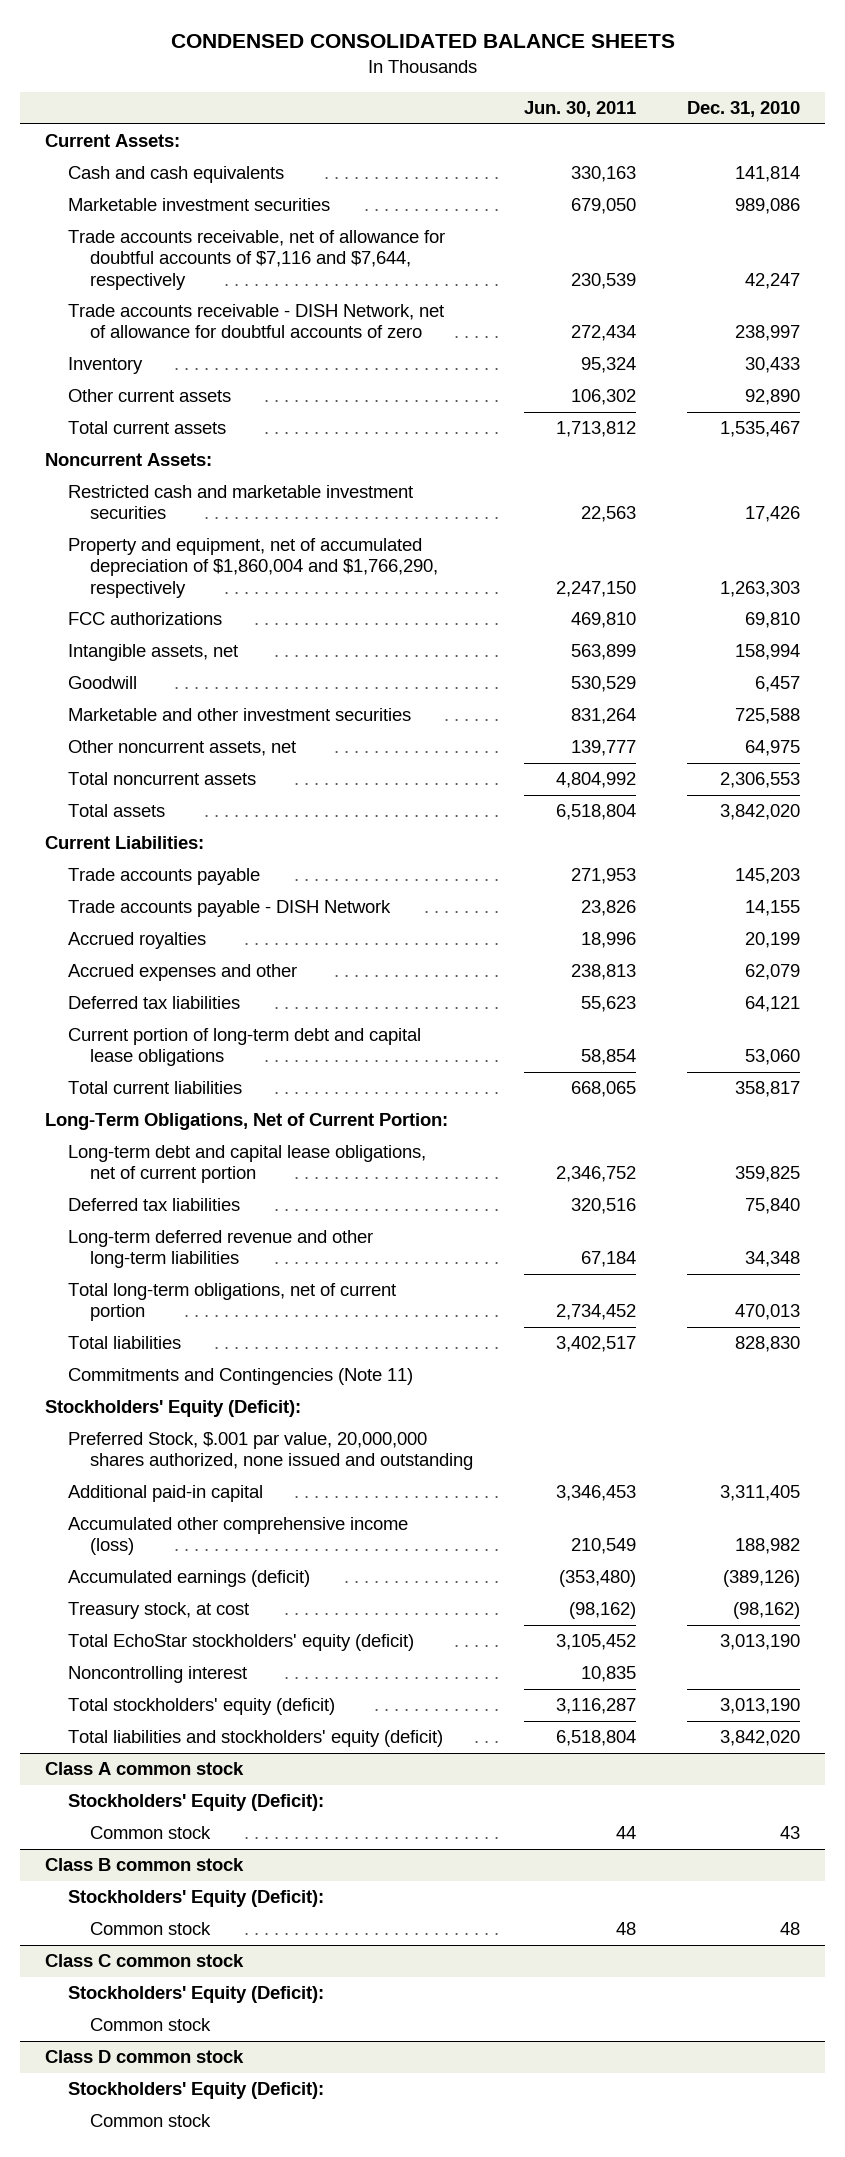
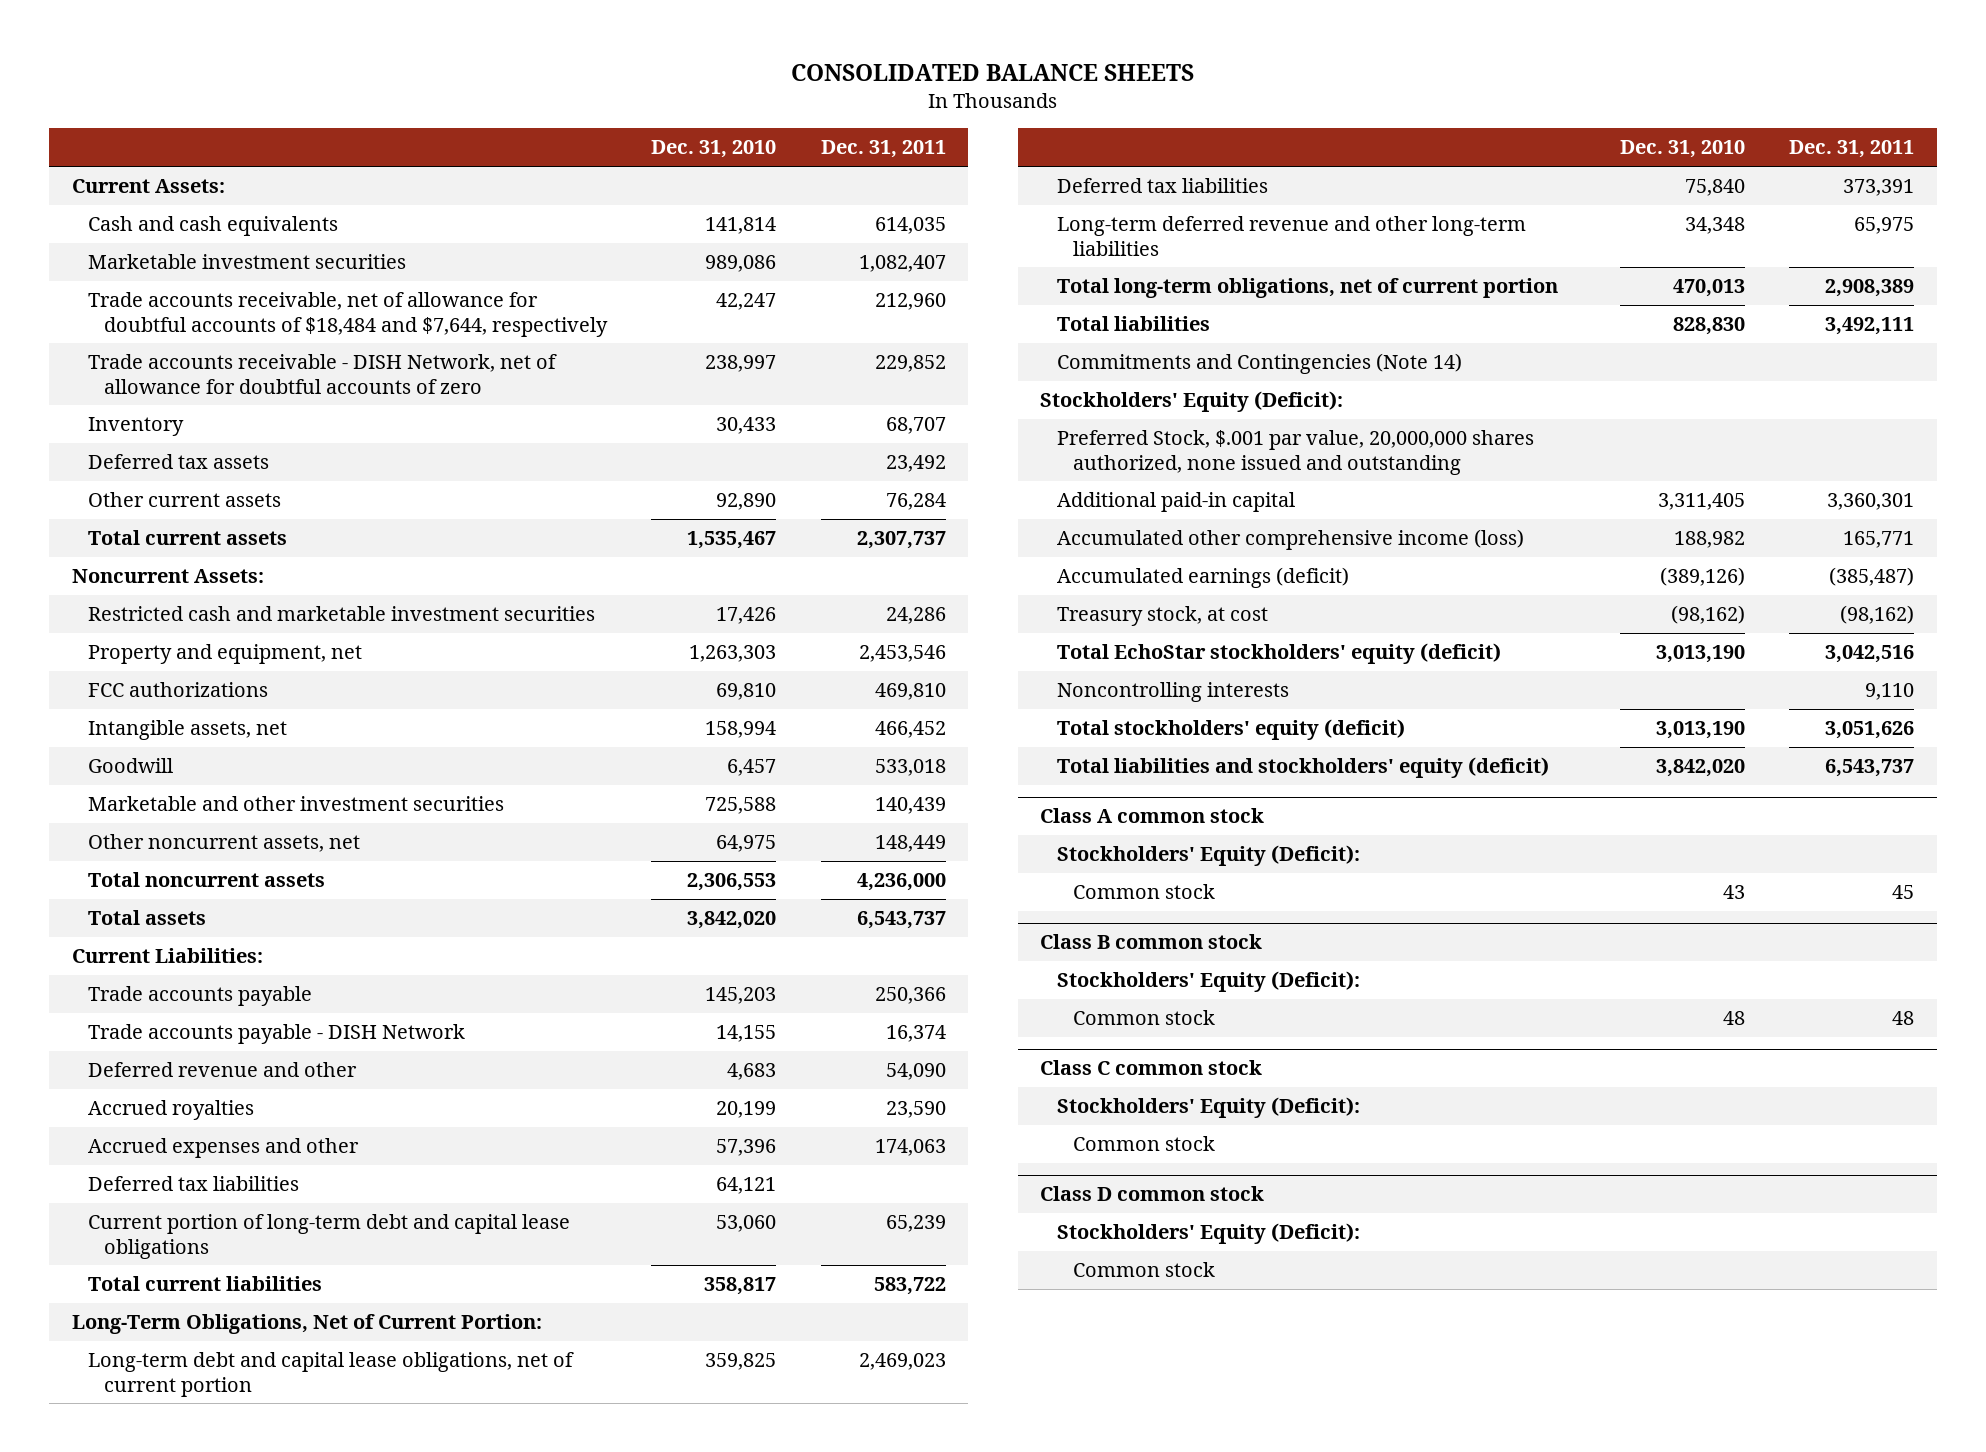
[170,34,675,49] CONDENSED CONSOLIDATED BALANCE SHEETS -> [791,63,1195,81] CONSOLIDATED BALANCE SHEETS
[524,101,637,118] Jun. 30, 2011 -> none
none -> [820,140,946,159] Dec. 31, 2011
[67,230,445,290] Trade accounts receivable, net of allowance for doubtful accounts of $7,116 and $7,644, respectively -> [87,292,608,337] Trade accounts receivable, net of allowance for doubtful accounts of $18,484 and $7,644, respectively
none -> [87,454,269,470] Deferred tax assets
[67,538,439,598] Property and equipment, net of accumulated depreciation of $1,860,004 and $1,766,290, respectively -> [87,644,362,665] Property and equipment, net
none -> [87,1062,357,1078] Deferred revenue and other
[745,964,801,981] 62,079 -> [716,1139,777,1157] 57,396
[67,1368,413,1386] Commitments and Contingencies (Note 11) -> [1056,353,1462,375] Commitments and Contingencies (Note 14)
[67,1666,247,1684] Noncontrolling interest -> [1056,682,1289,703] Noncontrolling interests

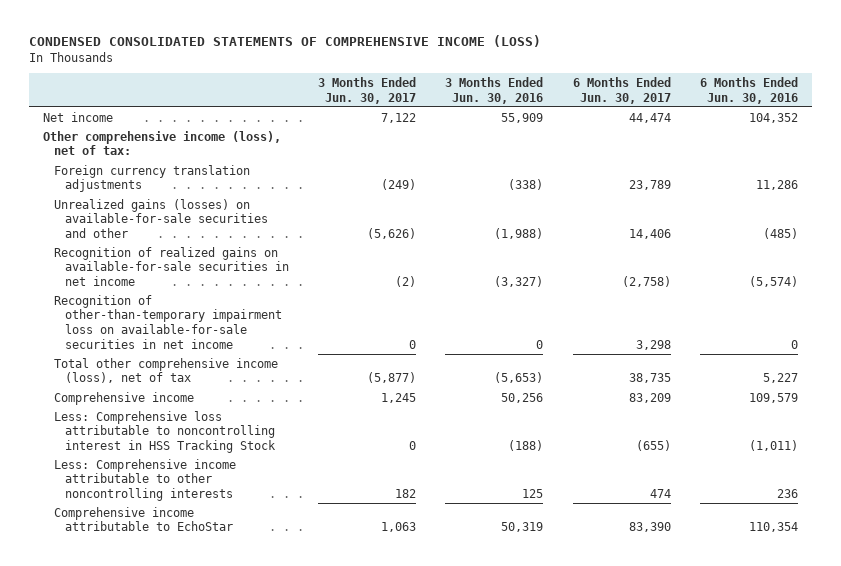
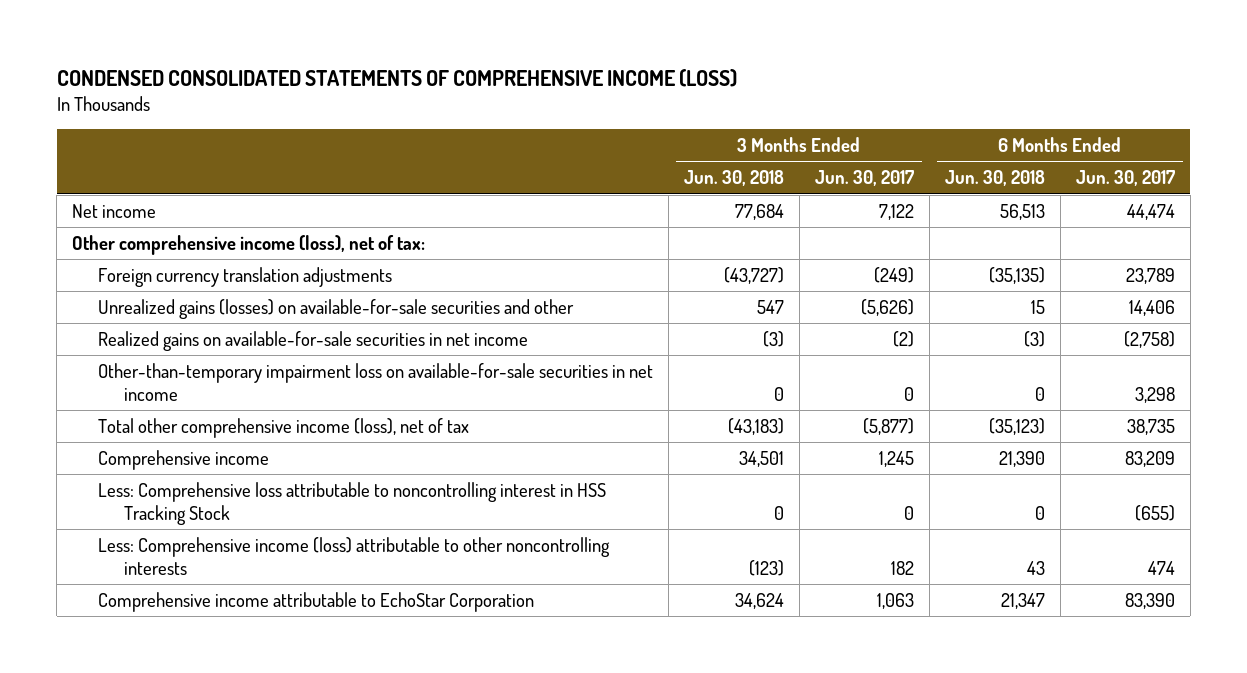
[445,76,544,104] 3 Months Ended Jun. 30, 2016 -> none
[699,76,798,104] 6 Months Ended Jun. 30, 2016 -> none
none -> [683,170,784,187] Jun. 30, 2018
none -> [944,170,1045,187] Jun. 30, 2018
[54,246,290,287] Recognition of realized gains on available-for-sale securities in net income -> [98,330,529,351] Realized gains on available-for-sale securities in net income
[54,294,283,350] Recognition of other-than-temporary impairment loss on available-for-sale securities in net income -> [98,362,654,401] Other-than-temporary impairment loss on available-for-sale securities in net income
[54,458,237,502] Less: Comprehensive income attributable to other noncontrolling interests -> [98,536,611,575] Less: Comprehensive income (loss) attributable to other noncontrolling interests
[54,506,234,532] Comprehensive income attributable to EchoStar -> [98,591,535,612] Comprehensive income attributable to EchoStar Corporation

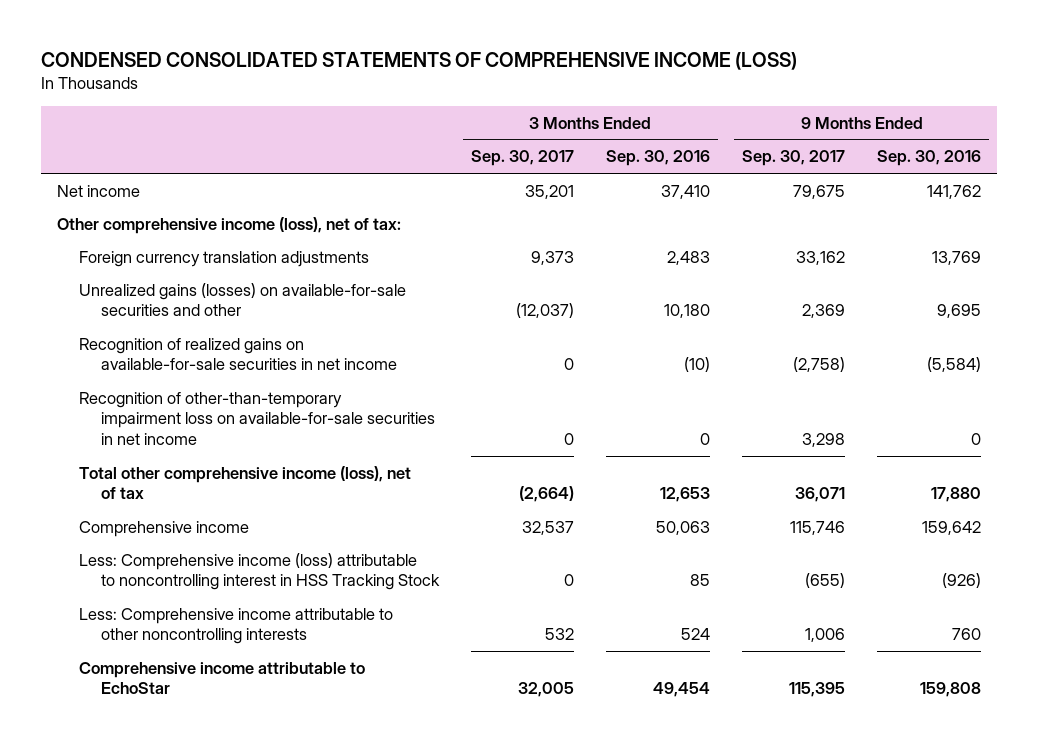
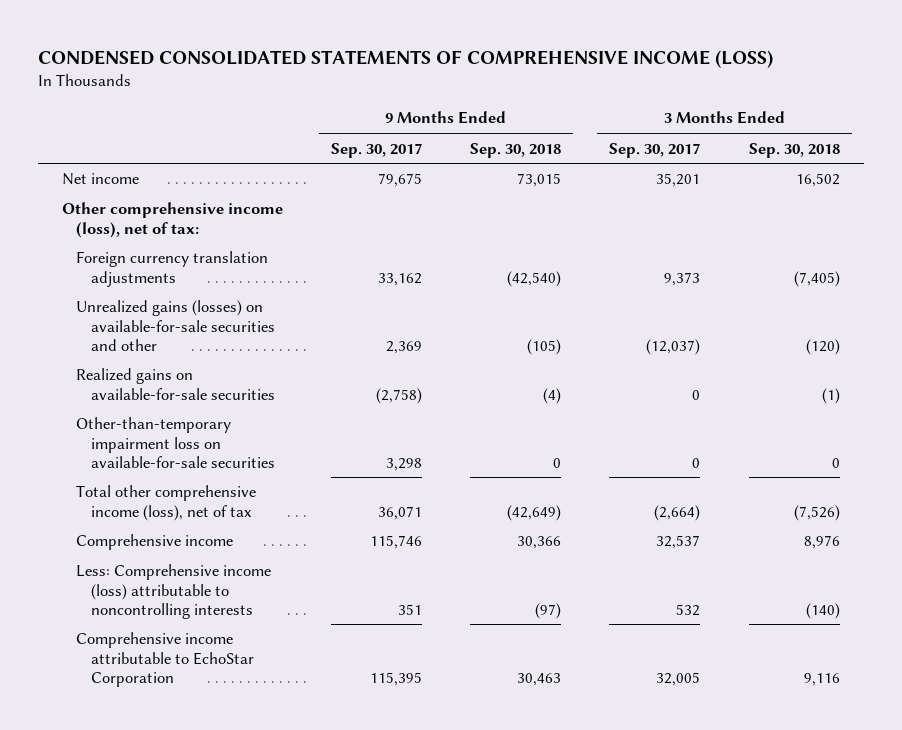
[605,150,710,167] Sep. 30, 2016 -> none
[877,150,982,167] Sep. 30, 2016 -> none
none -> [470,142,562,158] Sep. 30, 2018
none -> [748,142,840,158] Sep. 30, 2018
[78,337,397,371] Recognition of realized gains on available-for-sale securities in net income -> [76,368,275,400] Realized gains on available-for-sale securities
[78,391,435,445] Recognition of other-than-temporary impairment loss on available-for-sale securities in net income -> [76,417,275,468] Other-than-temporary impairment loss on available-for-sale securities
[78,552,440,591] Less: Comprehensive income (loss) attributable to noncontrolling interest in HSS Tracking Stock -> none
[78,607,393,645] Less: Comprehensive income attributable to other noncontrolling interests -> [76,564,272,619] Less: Comprehensive income (loss) attributable to noncontrolling interests
[805,628,846,643] 1,006 -> [398,603,423,615] 351
[78,661,365,695] Comprehensive income attributable to EchoStar -> [76,632,254,687] Comprehensive income attributable to EchoStar Corporation

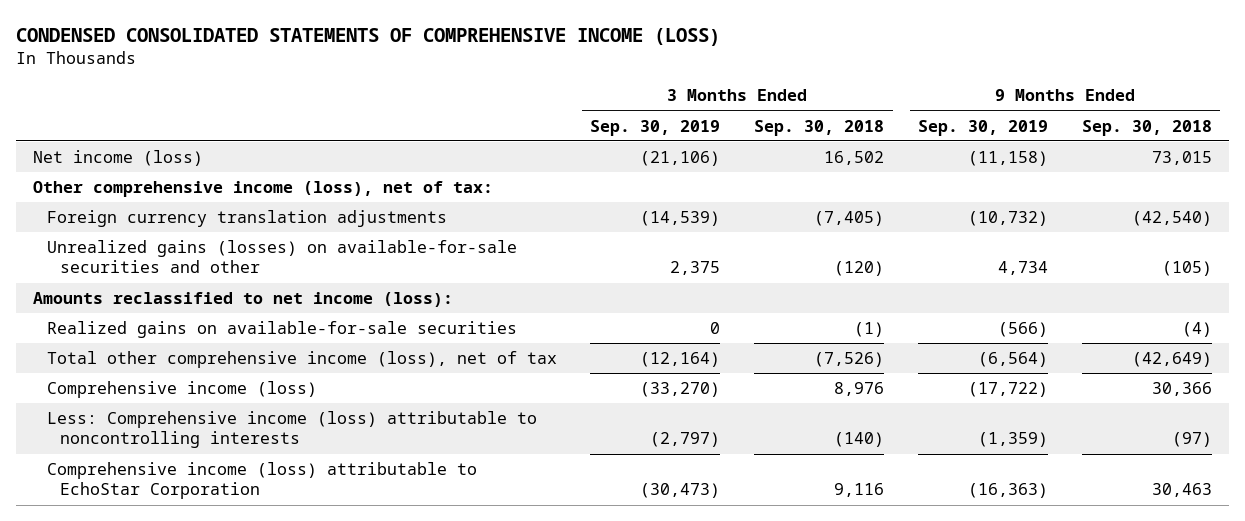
[331,142,423,158] Sep. 30, 2017 -> none
[609,142,701,158] Sep. 30, 2017 -> none
none -> [590,119,721,136] Sep. 30, 2019
none -> [918,119,1049,136] Sep. 30, 2019
[62,173,140,186] Net income -> [33,150,204,167] Net income (loss)
none -> [33,292,454,308] Amounts reclassified to net income (loss):
[76,417,275,468] Other-than-temporary impairment loss on available-for-sale securities -> none
[76,534,234,551] Comprehensive income -> [46,381,317,399] Comprehensive income (loss)
[76,632,254,687] Comprehensive income attributable to EchoStar Corporation -> [46,462,477,500] Comprehensive income (loss) attributable to EchoStar Corporation

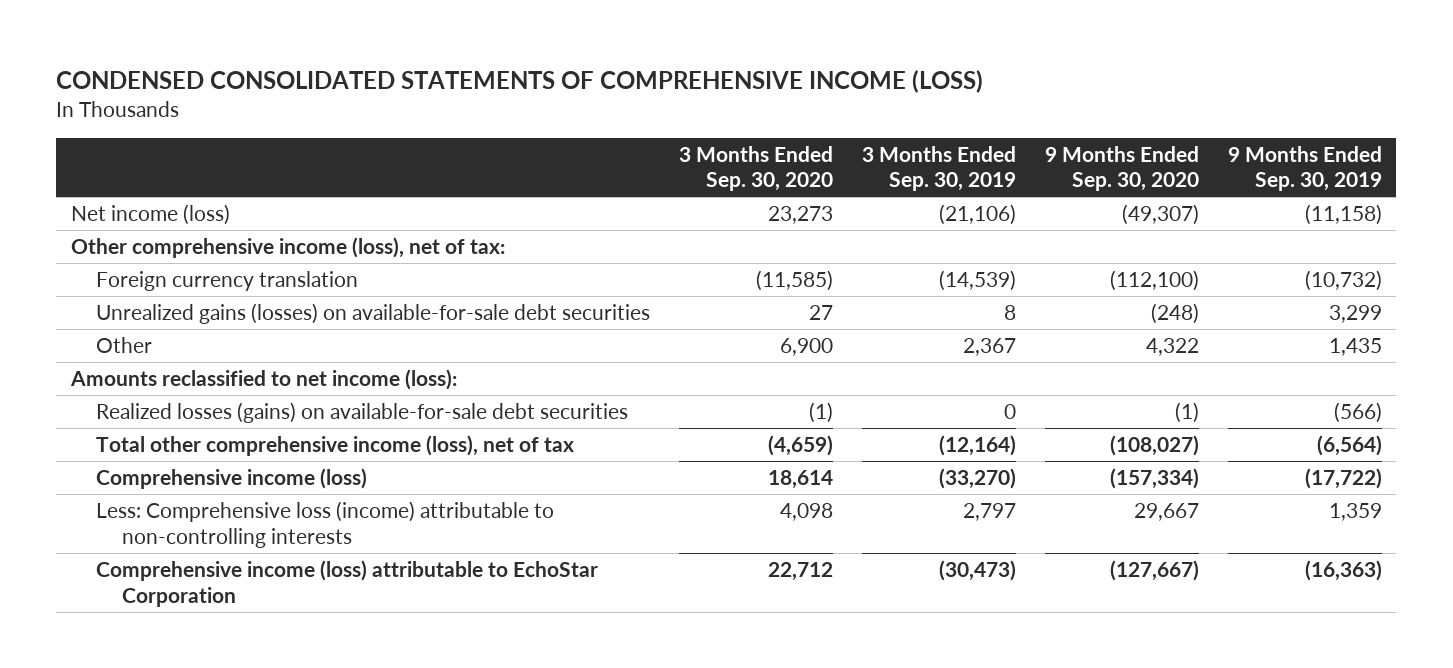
[754,119,885,136] Sep. 30, 2018 -> none
[1081,119,1212,136] Sep. 30, 2018 -> none
none -> [679,145,834,192] 3 Months Ended Sep. 30, 2020
none -> [1044,145,1199,192] 9 Months Ended Sep. 30, 2020
[46,210,447,228] Foreign currency translation adjustments -> [96,271,359,292] Foreign currency translation
[46,240,517,274] Unrealized gains (losses) on available-for-sale securities and other -> [96,303,651,325] Unrealized gains (losses) on available-for-sale debt securities
[670,261,721,276] 2,375 -> [1004,305,1017,321] 8
[998,261,1049,276] 4,734 -> [1328,305,1382,324] 3,299
none -> [96,337,153,354] Other
[46,321,517,339] Realized gains on available-for-sale securities -> [96,402,629,424] Realized losses (gains) on available-for-sale debt securities
[46,411,537,449] Less: Comprehensive income (loss) attributable to noncontrolling interests -> [96,501,555,548] Less: Comprehensive loss (income) attributable to non-controlling interests
[650,432,721,448] (2,797) -> [963,503,1017,522] 2,797
[978,432,1049,448] (1,359) -> [1328,503,1382,522] 1,359

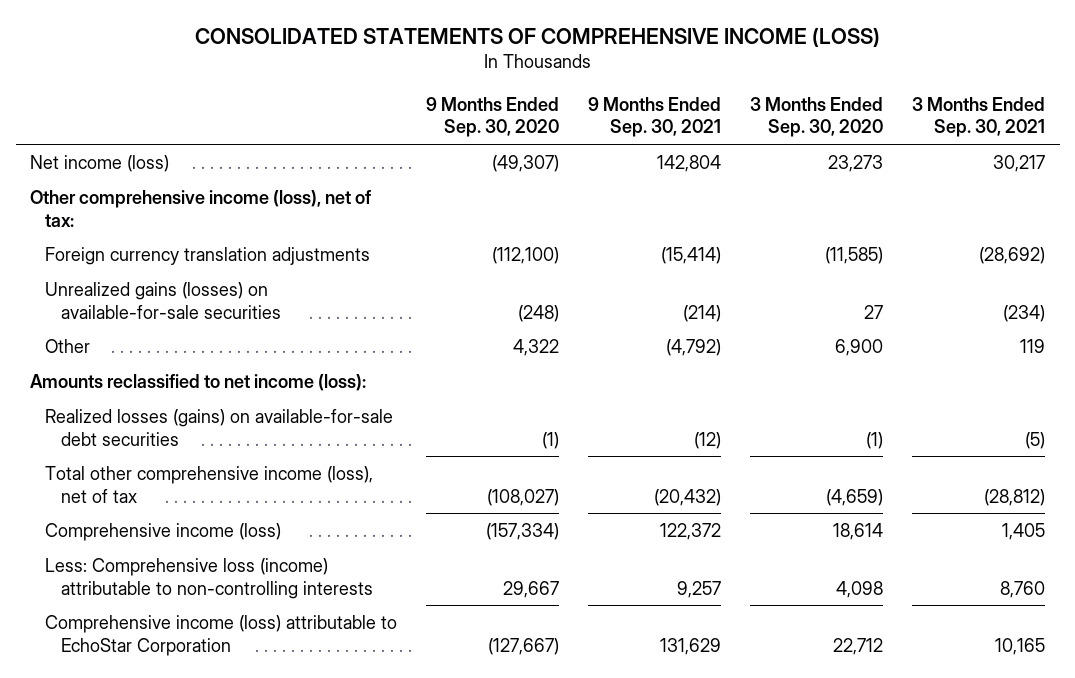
[56,69,984,93] CONDENSED CONSOLIDATED STATEMENTS OF COMPREHENSIVE INCOME (LOSS) -> [194,26,880,47] CONSOLIDATED STATEMENTS OF COMPREHENSIVE INCOME (LOSS)
[862,145,1017,192] 3 Months Ended Sep. 30, 2019 -> none
[1227,145,1382,192] 9 Months Ended Sep. 30, 2019 -> none
none -> [588,96,722,138] 9 Months Ended Sep. 30, 2021
none -> [912,96,1046,138] 3 Months Ended Sep. 30, 2021
[96,271,359,292] Foreign currency translation -> [45,246,371,265] Foreign currency translation adjustments
[96,303,651,325] Unrealized gains (losses) on available-for-sale debt securities -> [45,281,281,319] Unrealized gains (losses) on available-for-sale securities

